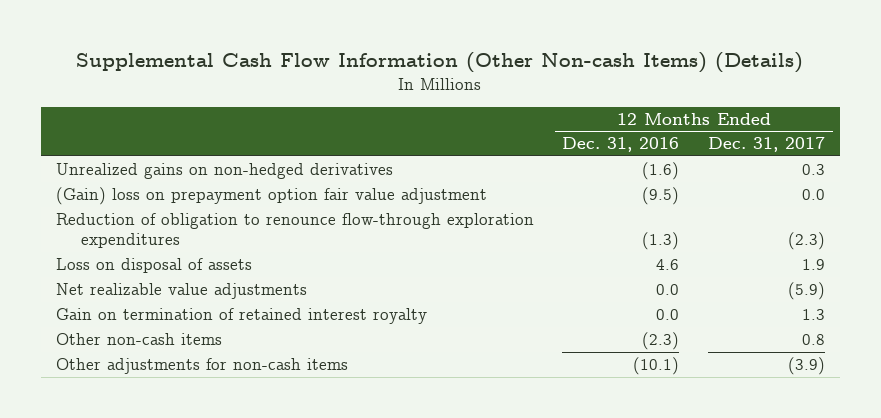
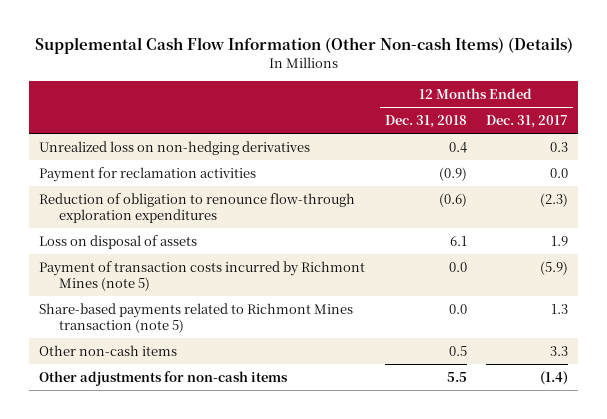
[562,137,680,153] Dec. 31, 2016 -> none
none -> [384,115,467,129] Dec. 31, 2018
[55,163,393,180] Unrealized gains on non-hedged derivatives -> [39,140,311,155] Unrealized loss on non-hedging derivatives
[55,187,487,206] (Gain) loss on prepayment option fair value adjustment -> [39,166,257,182] Payment for reclamation activities
[55,283,307,300] Net realizable value adjustments -> [39,260,366,292] Payment of transaction costs incurred by Richmont Mines (note 5)
[55,308,427,325] Gain on termination of retained interest royalty -> [39,302,354,334] Share-based payments related to Richmont Mines transaction (note 5)
[802,334,826,346] 0.8 -> [550,345,569,356] 3.3
[788,357,826,376] (3.9) -> [540,370,569,385] (1.4)

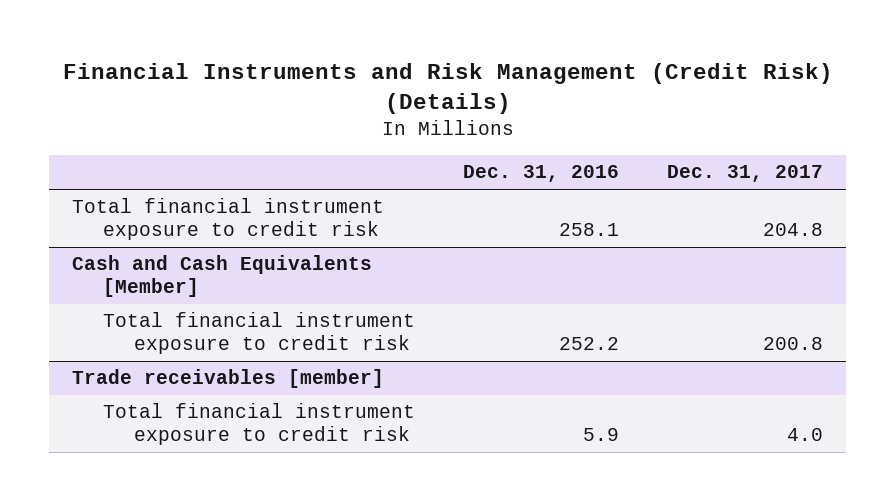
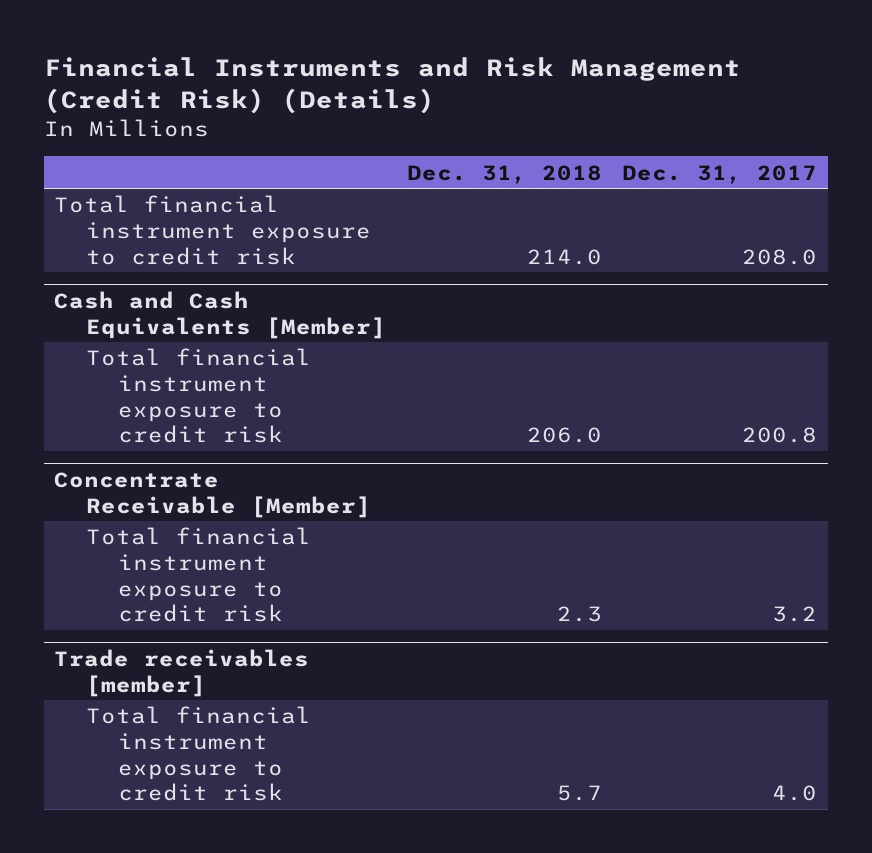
[463,165,620,183] Dec. 31, 2016 -> none
none -> [406,164,602,184] Dec. 31, 2018
[762,223,823,237] 204.8 -> [742,248,818,265] 208.0
none -> [54,472,371,518] Concentrate Receivable [Member]
none -> [85,527,311,623] Total financial instrument exposure to credit risk

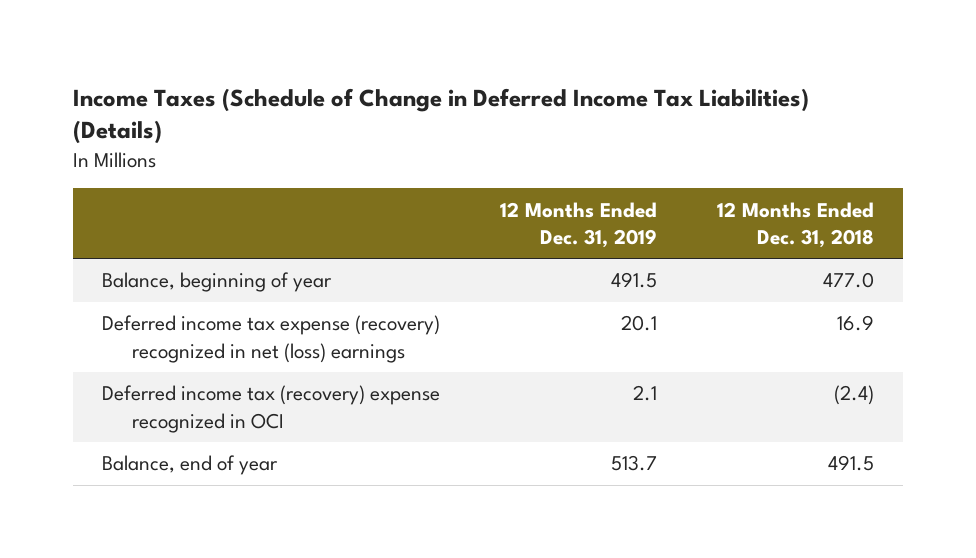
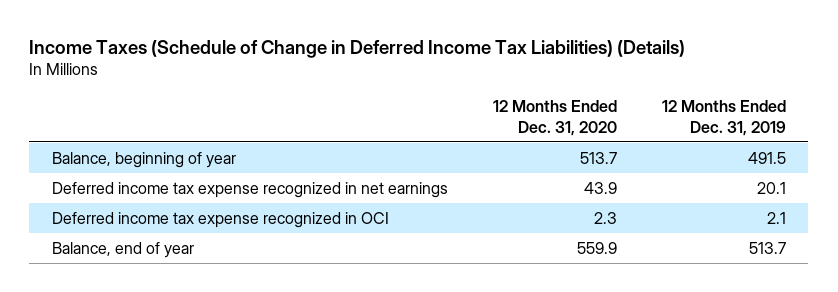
[716,201,874,248] 12 Months Ended Dec. 31, 2018 -> none
none -> [492,100,617,136] 12 Months Ended Dec. 31, 2020
[102,315,441,363] Deferred income tax expense (recovery) recognized in net (loss) earnings -> [51,181,448,198] Deferred income tax expense recognized in net earnings
[102,385,441,433] Deferred income tax (recovery) expense recognized in OCI -> [51,211,389,228] Deferred income tax expense recognized in OCI

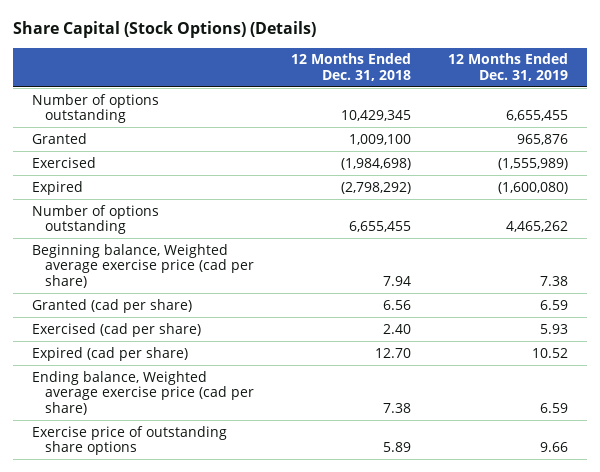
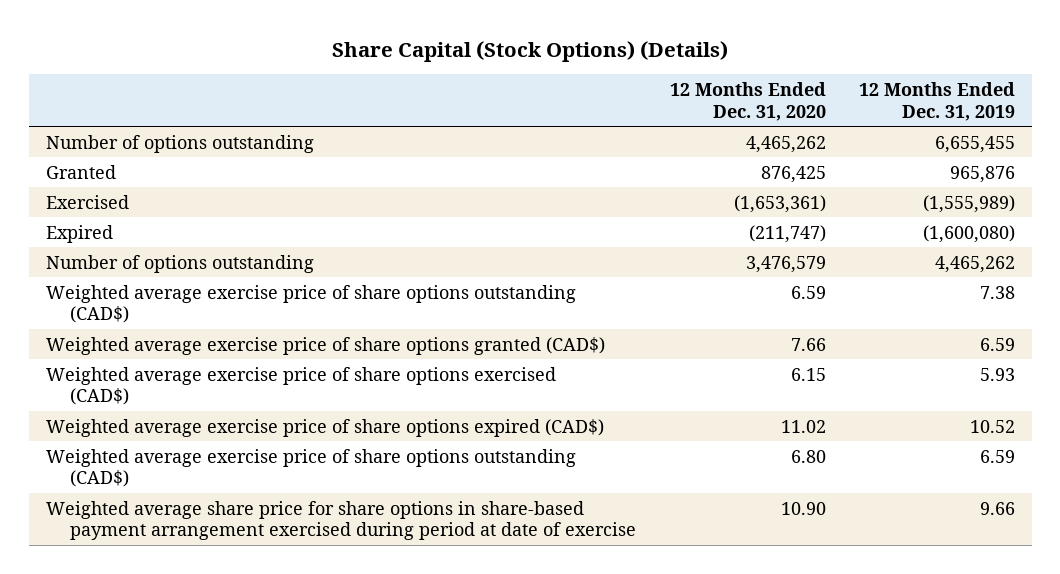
[290,53,411,81] 12 Months Ended Dec. 31, 2018 -> none
none -> [669,82,826,121] 12 Months Ended Dec. 31, 2020
[31,243,254,288] Beginning balance, Weighted average exercise price (cad per share) -> [45,284,576,324] Weighted average exercise price of share options outstanding (CAD$)
[31,298,192,313] Granted (cad per share) -> [45,336,605,355] Weighted average exercise price of share options granted (CAD$)
[31,322,201,337] Exercised (cad per share) -> [45,366,556,406] Weighted average exercise price of share options exercised (CAD$)
[31,346,188,361] Expired (cad per share) -> [45,418,604,437] Weighted average exercise price of share options expired (CAD$)
[31,370,254,415] Ending balance, Weighted average exercise price (cad per share) -> [45,448,576,488] Weighted average exercise price of share options outstanding (CAD$)
[31,425,227,456] Exercise price of outstanding share options -> [45,500,637,541] Weighted average share price for share options in share-based payment arrangement exercised during period at date of exercise

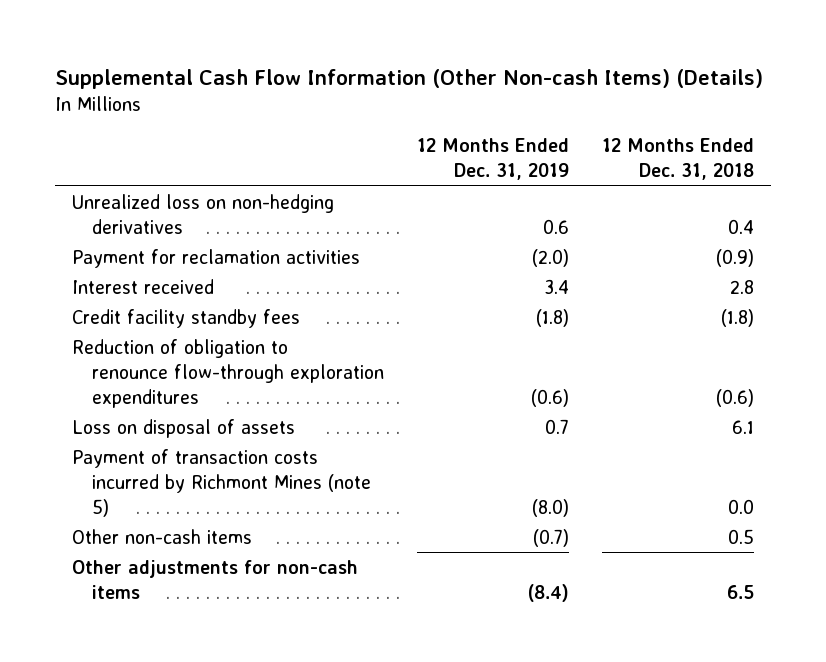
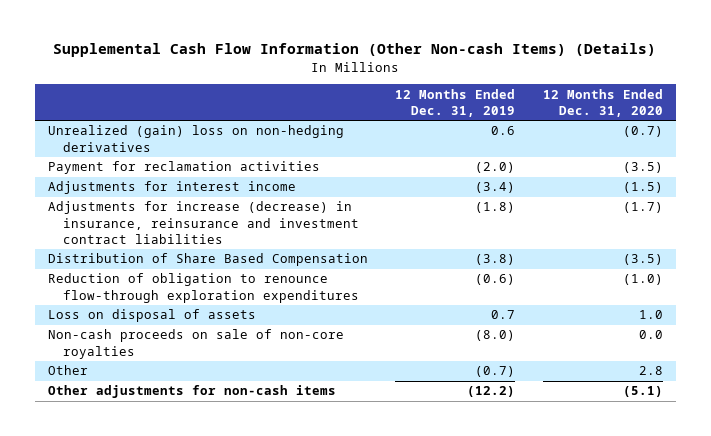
[602,138,755,181] 12 Months Ended Dec. 31, 2018 -> none
none -> [542,88,663,118] 12 Months Ended Dec. 31, 2020
[71,193,334,234] Unrealized loss on non-hedging derivatives -> [48,125,345,152] Unrealized (gain) loss on non-hedging derivatives
[71,278,214,294] Interest received -> none
[71,308,300,328] Credit facility standby fees -> none
none -> [48,181,297,195] Adjustments for interest income
none -> [48,201,359,245] Adjustments for increase (decrease) in insurance, reinsurance and investment contract liabilities
none -> [48,253,369,267] Distribution of Share Based Compensation
[71,448,371,517] Payment of transaction costs incurred by Richmont Mines (note 5) -> [48,329,345,359] Non-cash proceeds on sale of non-core royalties
[71,528,252,544] Other non-cash items -> [48,365,89,376] Other
[527,583,569,602] (8.4) -> [467,386,516,398] (12.2)

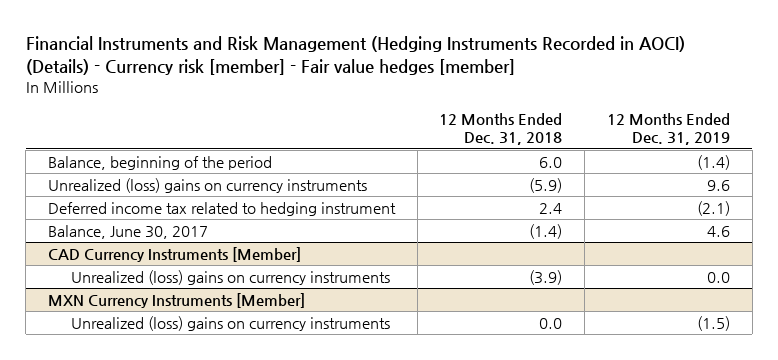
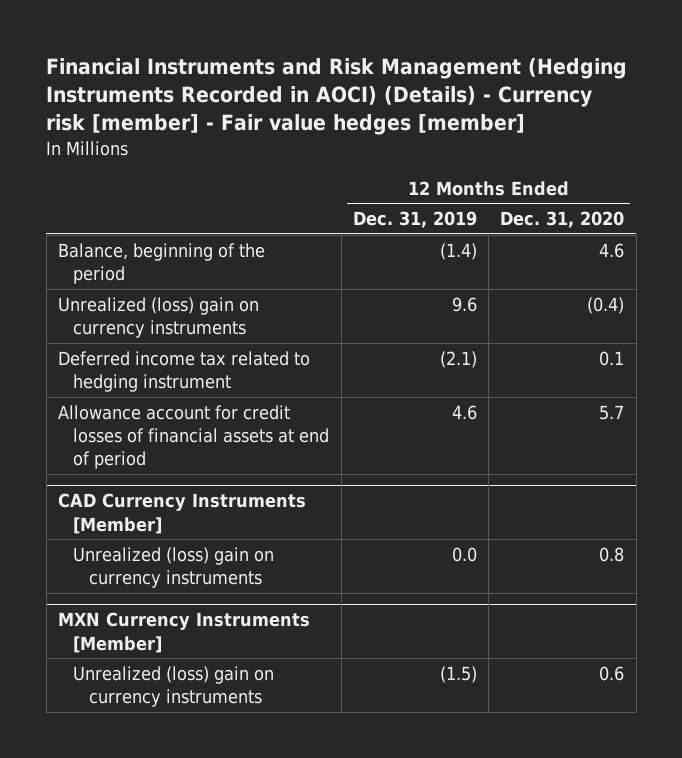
[439,113,563,146] 12 Months Ended Dec. 31, 2018 -> none
none -> [500,211,625,229] Dec. 31, 2020
[48,177,368,193] Unrealized (loss) gains on currency instruments -> [57,296,259,339] Unrealized (loss) gain on currency instruments
[48,224,209,239] Balance, June 30, 2017 -> [57,404,330,470] Allowance account for credit losses of financial assets at end of period
[71,269,391,285] Unrealized (loss) gains on currency instruments -> [73,546,275,589] Unrealized (loss) gain on currency instruments
[71,315,391,331] Unrealized (loss) gains on currency instruments -> [73,665,275,708] Unrealized (loss) gain on currency instruments

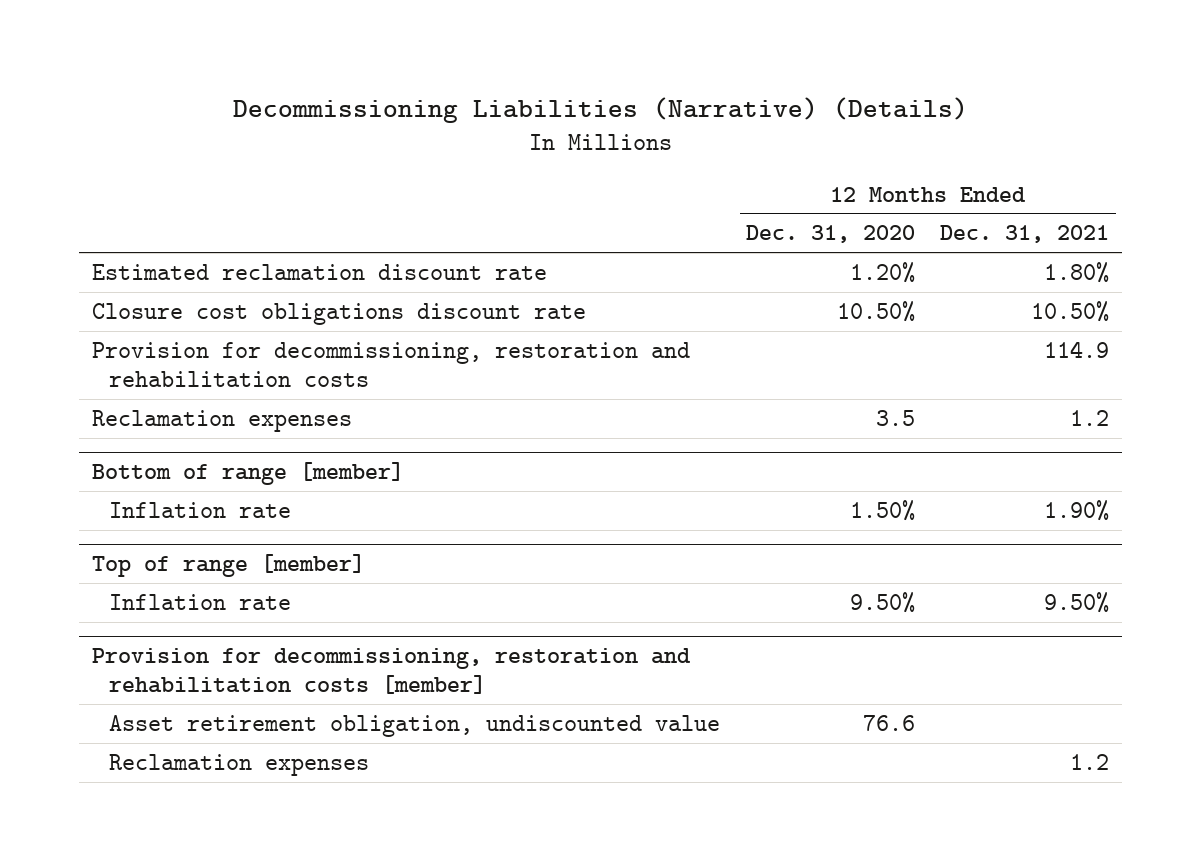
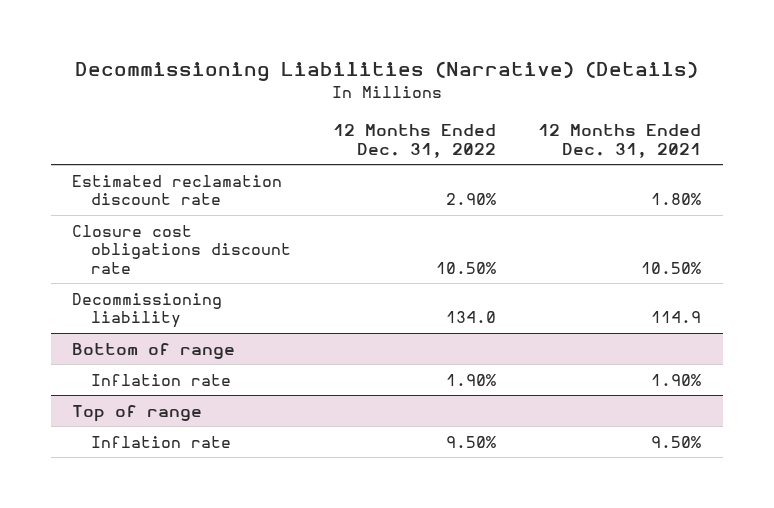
[745,225,915,244] Dec. 31, 2020 -> none
none -> [333,124,497,158] 12 Months Ended Dec. 31, 2022
[91,409,352,432] Reclamation expenses -> none
[91,341,690,387] Provision for decommissioning, restoration and rehabilitation costs -> [72,292,223,329] Decommissioning liability
[91,462,404,486] Bottom of range [member] -> [72,342,236,359] Bottom of range
[91,554,365,578] Top of range [member] -> [72,404,203,422] Top of range
[91,648,691,695] Provision for decommissioning, restoration and rehabilitation costs [member] -> none
[109,714,721,737] Asset retirement obligation, undiscounted value -> none
[109,753,370,776] Reclamation expenses -> none

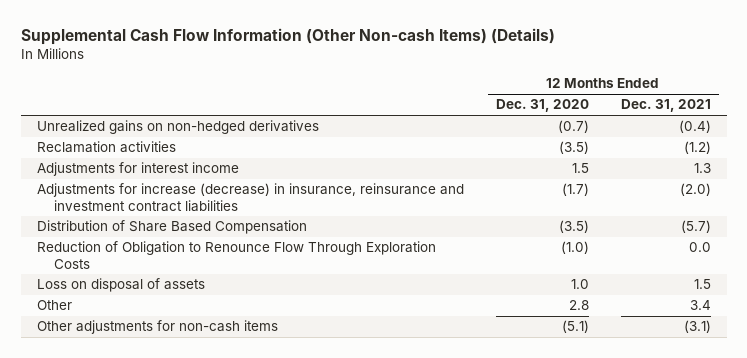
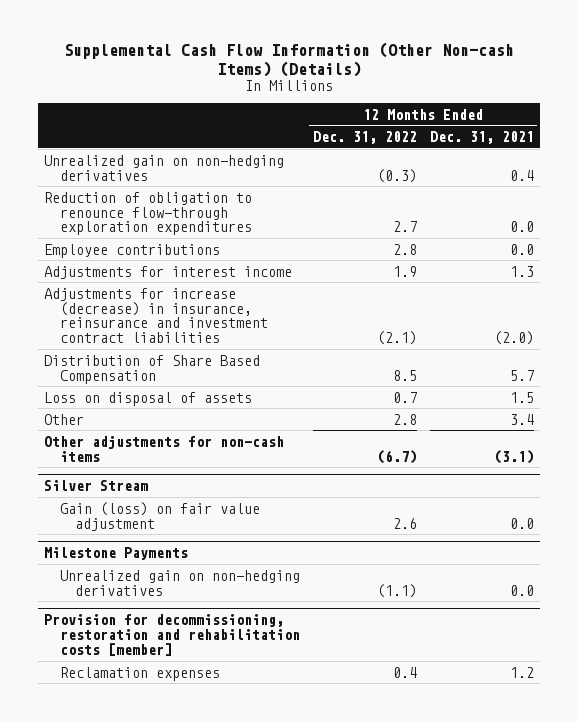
[495,99,589,113] Dec. 31, 2020 -> none
none -> [312,130,417,144] Dec. 31, 2022
[36,141,176,154] Reclamation activities -> none
[36,120,319,135] Unrealized gains on non-hedged derivatives -> [44,154,285,181] Unrealized gain on non-hedging derivatives
[678,120,711,134] (0.4) -> [509,169,534,181] 0.4
none -> [44,191,253,236] Reduction of obligation to renounce flow-through exploration expenditures
none -> [44,243,221,258] Employee contributions
[36,241,436,269] Reduction of Obligation to Renounce Flow Through Exploration Costs -> none
[680,220,711,234] (5.7) -> [509,369,534,381] 5.7
none -> [44,480,149,492] Silver Stream
none -> [59,501,260,531] Gain (loss) on fair value adjustment
none -> [44,547,189,561] Milestone Payments
none -> [59,569,300,596] Unrealized gain on non-hedging derivatives
none -> [44,614,300,656] Provision for decommissioning, restoration and rehabilitation costs [member]
none -> [59,666,220,681] Reclamation expenses

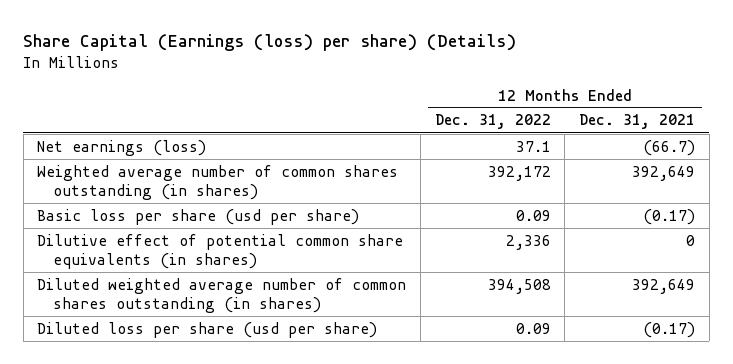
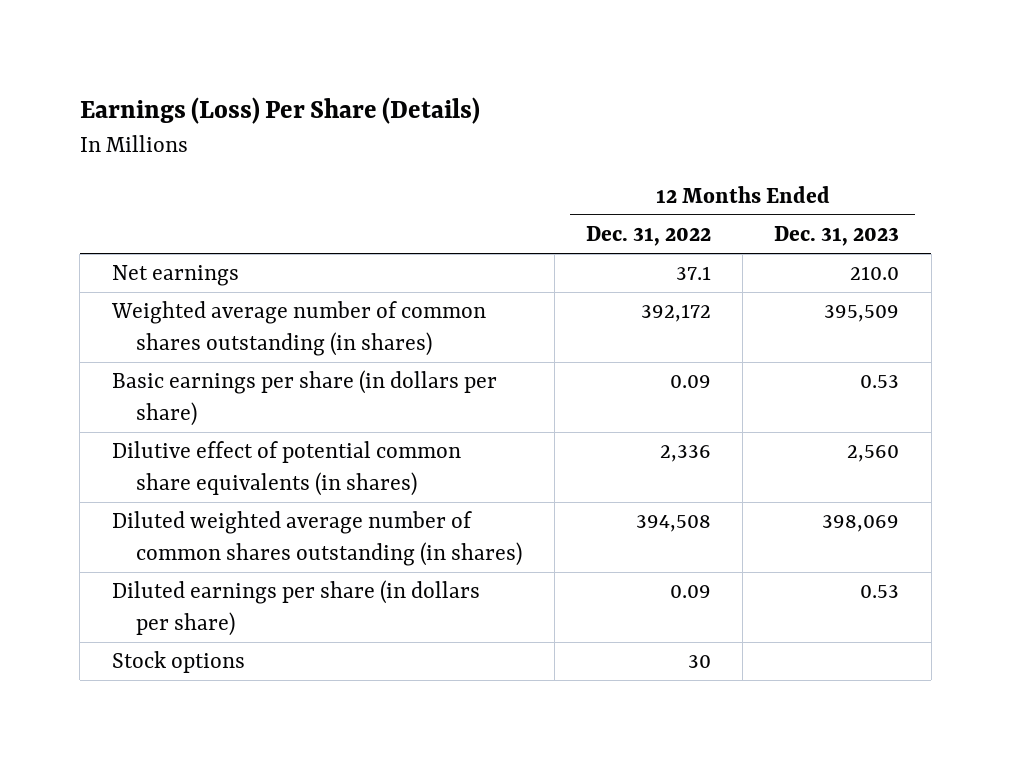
[23,33,517,51] Share Capital (Earnings (loss) per share) (Details) -> [79,97,480,125] Earnings (Loss) Per Share (Details)
[579,114,696,130] Dec. 31, 2021 -> none
none -> [774,226,900,247] Dec. 31, 2023
[37,139,207,156] Net earnings (loss) -> [111,265,239,287] Net earnings
[37,208,360,225] Basic loss per share (usd per share) -> [111,370,497,426] Basic earnings per share (in dollars per share)
[37,321,378,338] Diluted loss per share (usd per share) -> [111,580,480,636] Diluted earnings per share (in dollars per share)
none -> [111,651,245,674] Stock options

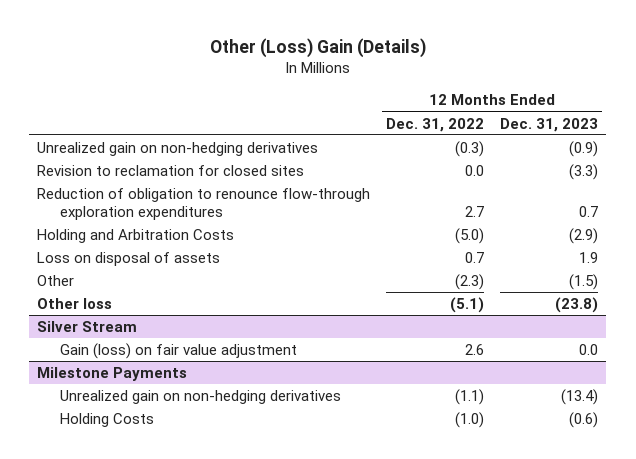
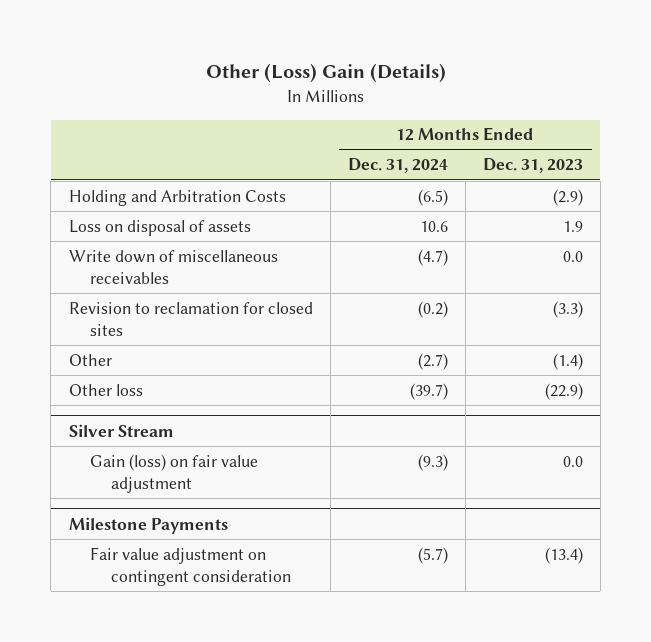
[386,117,485,132] Dec. 31, 2022 -> none
none -> [347,158,448,174] Dec. 31, 2024
[37,142,319,157] Unrealized gain on non-hedging derivatives -> none
[37,188,371,220] Reduction of obligation to renounce flow-through exploration expenditures -> none
none -> [68,249,278,284] Write down of miscellaneous receivables
[37,165,305,177] Revision to reclamation for closed sites -> [68,301,313,336] Revision to reclamation for closed sites
[569,274,599,291] (1.5) -> [552,352,583,370] (1.4)
[555,297,599,314] (23.8) -> [544,382,583,400] (22.9)
[60,413,155,428] Holding Costs -> none
[60,390,342,405] Unrealized gain on non-hedging derivatives -> [89,546,291,586] Fair value adjustment on contingent consideration

